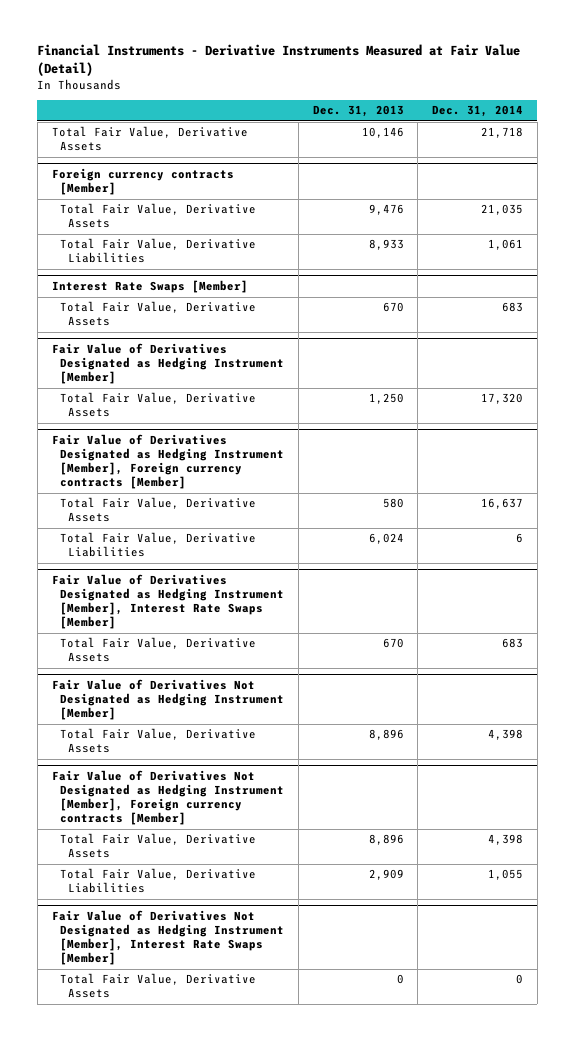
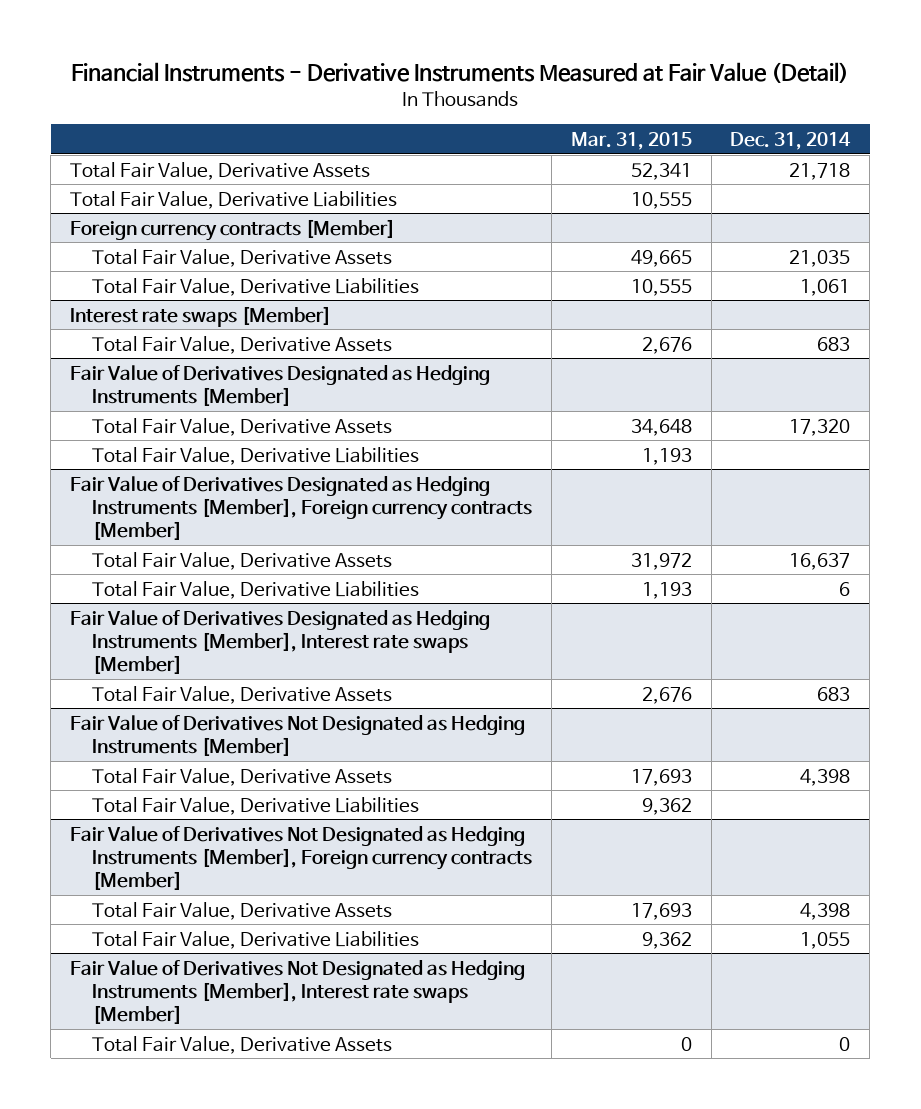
[312,105,404,118] Dec. 31, 2013 -> none
none -> [570,131,692,150] Mar. 31, 2015
none -> [70,190,398,209] Total Fair Value, Derivative Liabilities
[51,280,248,294] Interest Rate Swaps [Member] -> [70,305,332,327] Interest rate swaps [Member]
[51,343,284,385] Fair Value of Derivatives Designated as Hedging Instrument [Member] -> [70,364,491,406] Fair Value of Derivatives Designated as Hedging Instruments [Member]
none -> [91,446,419,465] Total Fair Value, Derivative Liabilities
[51,434,284,490] Fair Value of Derivatives Designated as Hedging Instrument [Member], Foreign currency contracts [Member] -> [70,475,532,541] Fair Value of Derivatives Designated as Hedging Instruments [Member], Foreign currency contracts [Member]
[51,574,284,630] Fair Value of Derivatives Designated as Hedging Instrument [Member], Interest Rate Swaps [Member] -> [70,609,491,675] Fair Value of Derivatives Designated as Hedging Instruments [Member], Interest rate swaps [Member]
[51,679,284,721] Fair Value of Derivatives Not Designated as Hedging Instrument [Member] -> [70,714,526,756] Fair Value of Derivatives Not Designated as Hedging Instruments [Member]
none -> [91,796,419,815] Total Fair Value, Derivative Liabilities
[51,770,284,826] Fair Value of Derivatives Not Designated as Hedging Instrument [Member], Foreign currency contracts [Member] -> [70,825,532,891] Fair Value of Derivatives Not Designated as Hedging Instruments [Member], Foreign currency contracts [Member]
[51,910,284,966] Fair Value of Derivatives Not Designated as Hedging Instrument [Member], Interest Rate Swaps [Member] -> [70,959,526,1025] Fair Value of Derivatives Not Designated as Hedging Instruments [Member], Interest rate swaps [Member]

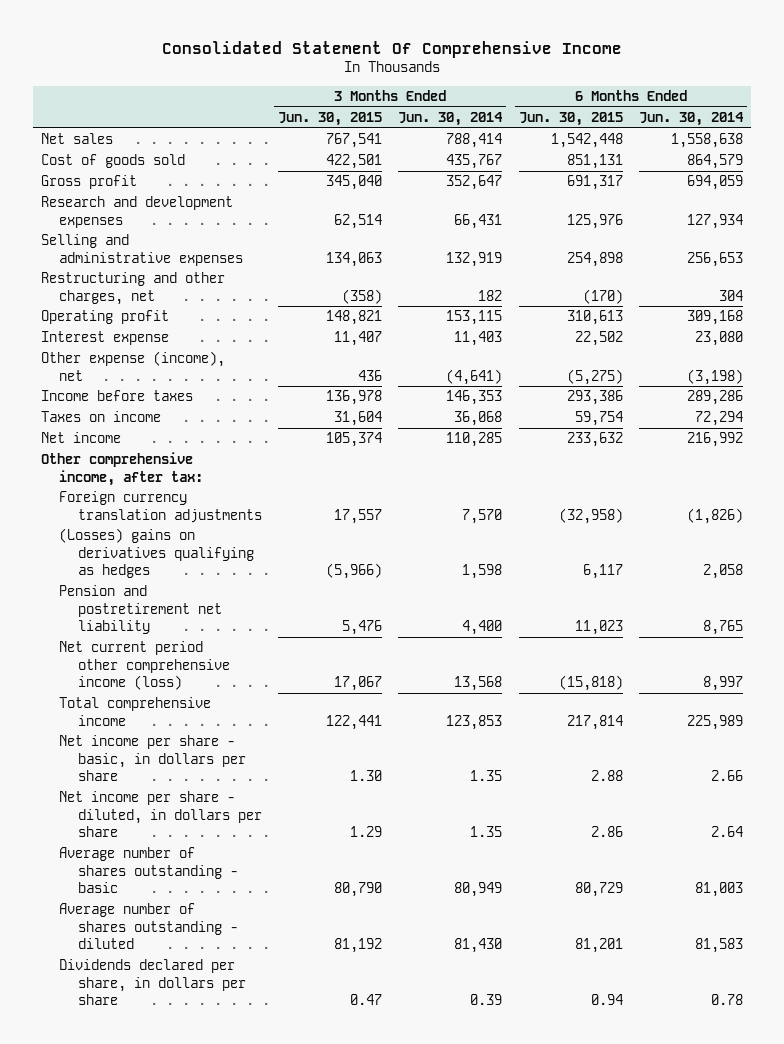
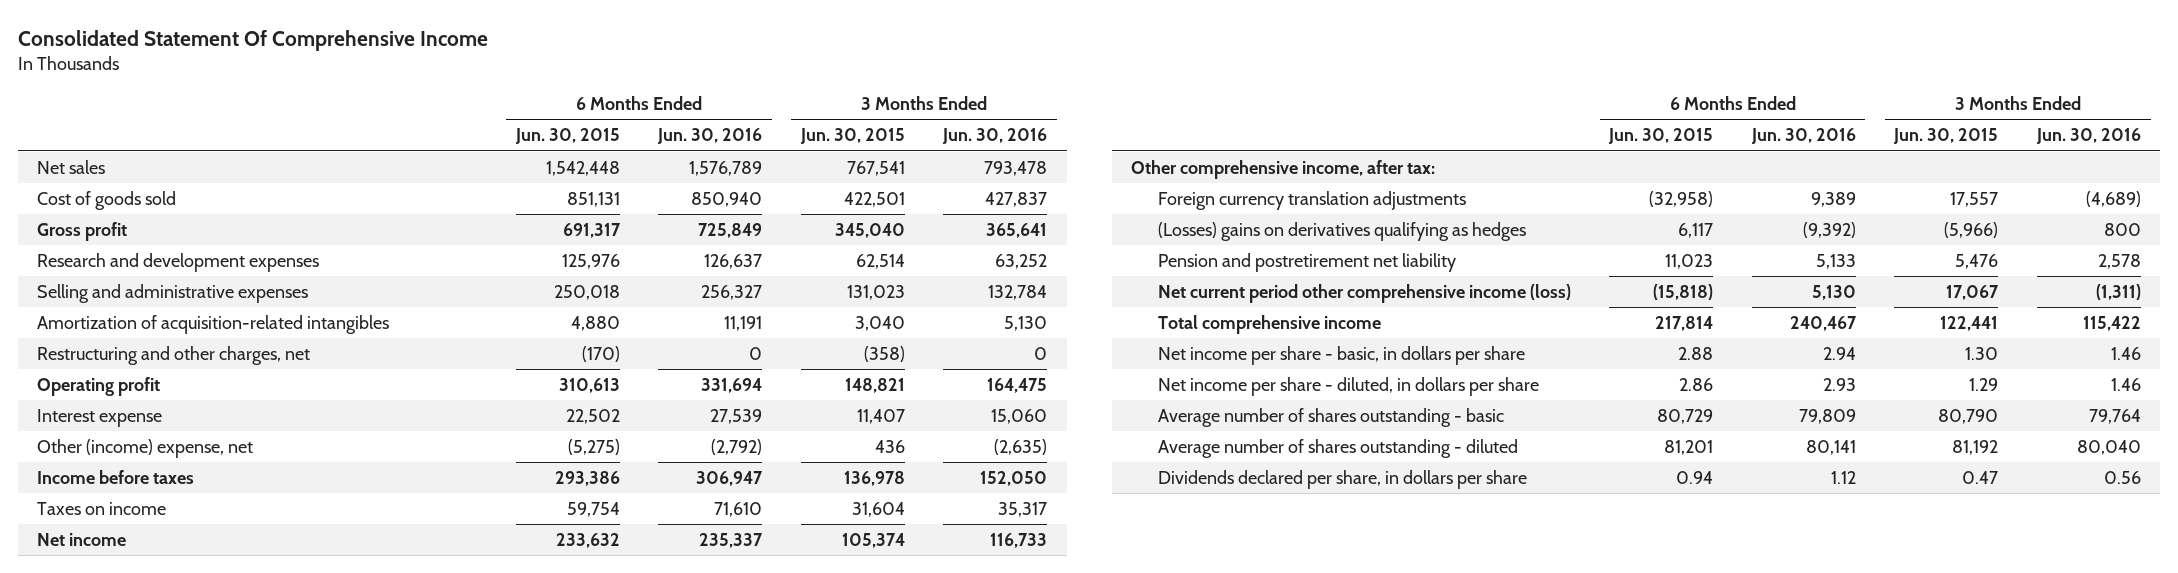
[398,111,504,126] Jun. 30, 2014 -> none
[638,111,744,126] Jun. 30, 2014 -> none
none -> [657,128,763,145] Jun. 30, 2016
none -> [942,128,1048,145] Jun. 30, 2016
[326,251,383,267] 134,063 -> [846,284,905,300] 131,023
[566,251,623,267] 254,898 -> [553,284,620,300] 250,018
none -> [37,314,390,334] Amortization of acquisition-related intangibles
[40,351,225,381] Other expense (income), net -> [37,438,254,458] Other (income) expense, net

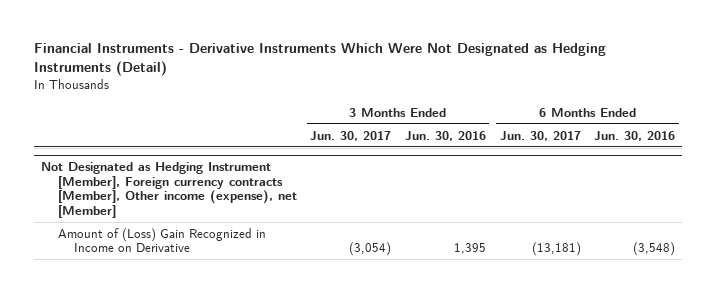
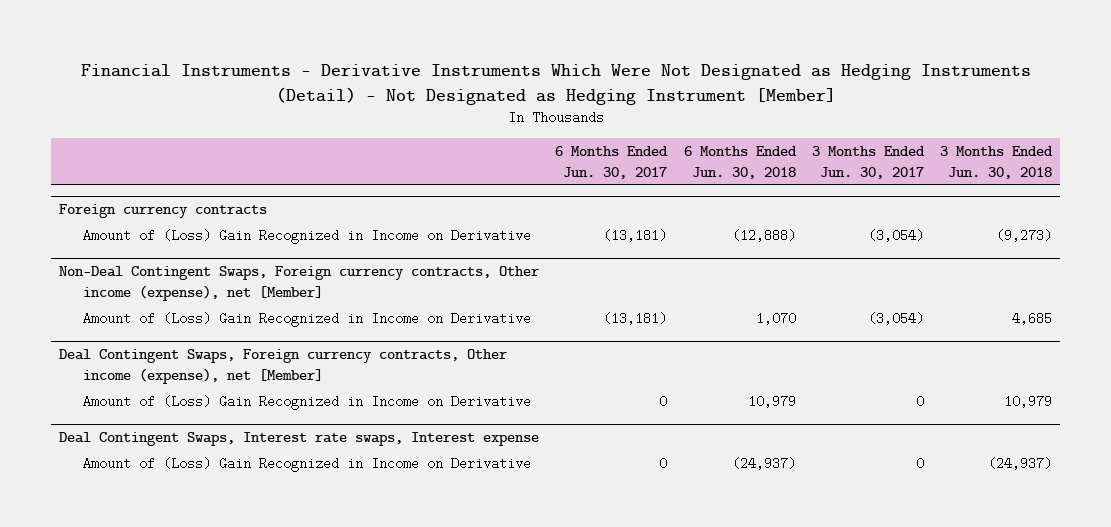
[33,43,606,77] Financial Instruments - Derivative Instruments Which Were Not Designated as Hedging Instruments (Detail) -> [80,63,1031,105] Financial Instruments - Derivative Instruments Which Were Not Designated as Hedging Instruments (Detail) - Not Designated as Hedging Instrument [Member]
[404,130,486,141] Jun. 30, 2016 -> none
[594,130,676,141] Jun. 30, 2016 -> none
none -> [683,145,797,179] 6 Months Ended Jun. 30, 2018
none -> [939,145,1053,179] 3 Months Ended Jun. 30, 2018
[40,162,297,219] Not Designated as Hedging Instrument [Member], Foreign currency contracts [Member], Other income (expense), net [Member] -> none
none -> [59,204,268,219] Foreign currency contracts
none -> [59,266,540,301] Non-Deal Contingent Swaps, Foreign currency contracts, Other income (expense), net [Member]
none -> [82,311,531,327] Amount of (Loss) Gain Recognized in Income on Derivative
none -> [59,349,508,384] Deal Contingent Swaps, Foreign currency contracts, Other income (expense), net [Member]
none -> [82,394,531,410] Amount of (Loss) Gain Recognized in Income on Derivative
none -> [59,432,540,447] Deal Contingent Swaps, Interest rate swaps, Interest expense
none -> [82,456,531,472] Amount of (Loss) Gain Recognized in Income on Derivative

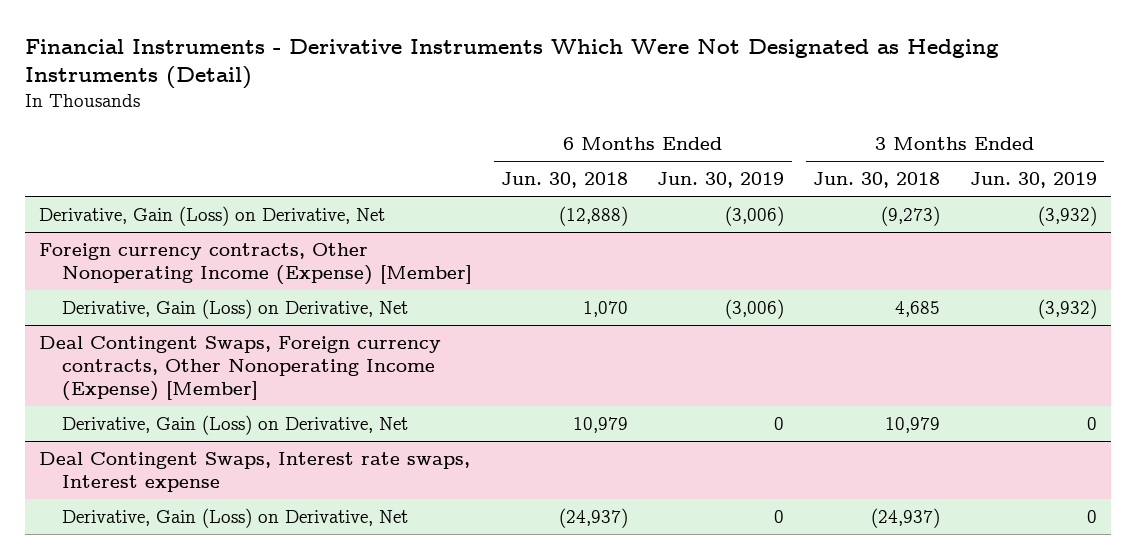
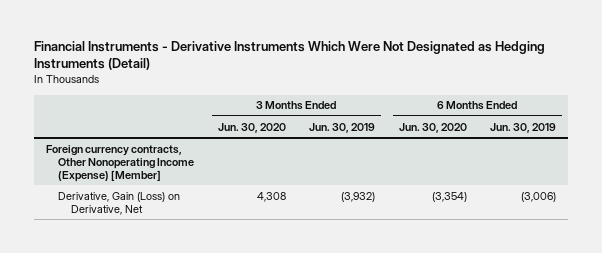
[501,172,629,189] Jun. 30, 2018 -> none
[813,172,941,189] Jun. 30, 2018 -> none
none -> [217,122,286,133] Jun. 30, 2020
none -> [398,122,467,133] Jun. 30, 2020
[39,206,386,227] Derivative, Gain (Loss) on Derivative, Net -> none
[39,336,442,401] Deal Contingent Swaps, Foreign currency contracts, Other Nonoperating Income (Expense) [Member] -> none
[61,415,408,436] Derivative, Gain (Loss) on Derivative, Net -> none
[39,452,471,492] Deal Contingent Swaps, Interest rate swaps, Interest expense -> none
[61,508,408,529] Derivative, Gain (Loss) on Derivative, Net -> none

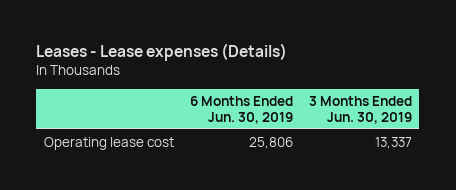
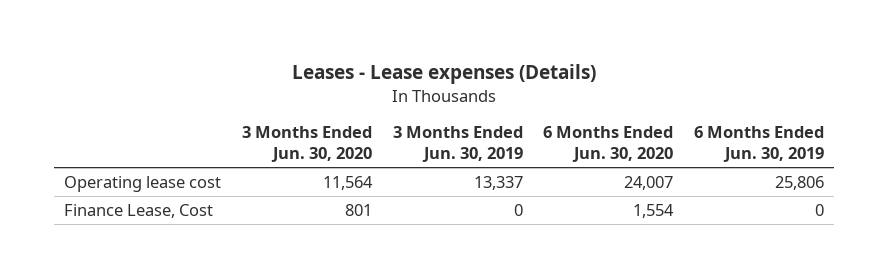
none -> [241,126,372,163] 3 Months Ended Jun. 30, 2020
none -> [543,126,674,163] 6 Months Ended Jun. 30, 2020
none -> [64,204,214,219] Finance Lease, Cost

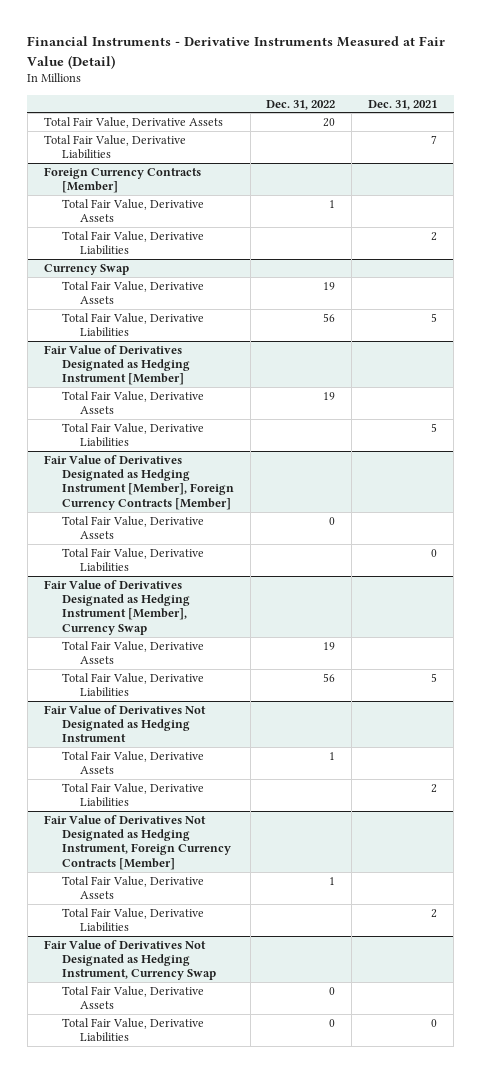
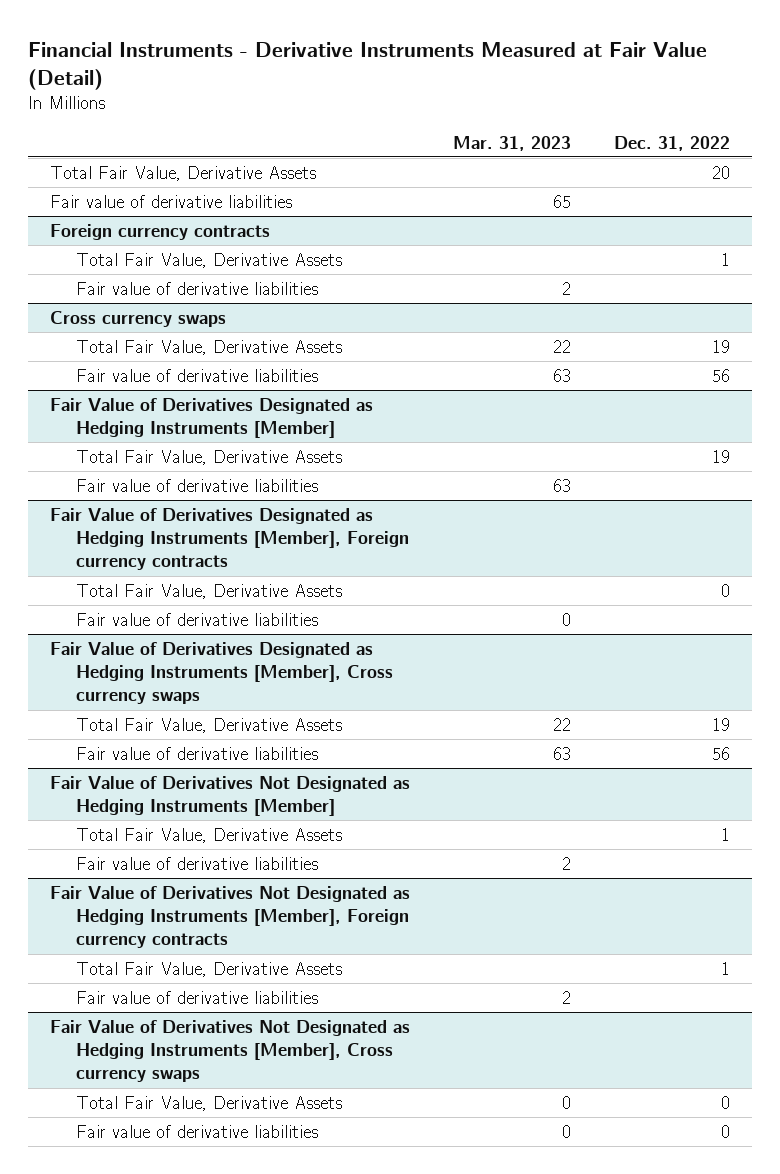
[368,99,438,110] Dec. 31, 2021 -> none
none -> [453,135,572,151] Mar. 31, 2023
[43,134,186,160] Total Fair Value, Derivative Liabilities -> [49,194,292,208] Fair value of derivative liabilities
[43,166,201,194] Foreign Currency Contracts [Member] -> [49,223,270,240] Foreign currency contracts
[61,230,204,256] Total Fair Value, Derivative Liabilities -> [75,281,318,295] Fair value of derivative liabilities
[43,263,129,275] Currency Swap -> [49,310,226,327] Cross currency swaps
[61,312,204,338] Total Fair Value, Derivative Liabilities -> [75,368,318,382] Fair value of derivative liabilities
[43,344,190,386] Fair Value of Derivatives Designated as Hedging Instrument [Member] -> [49,397,373,439] Fair Value of Derivatives Designated as Hedging Instruments [Member]
[61,422,204,448] Total Fair Value, Derivative Liabilities -> [75,478,318,492] Fair value of derivative liabilities
[43,454,234,510] Fair Value of Derivatives Designated as Hedging Instrument [Member], Foreign Currency Contracts [Member] -> [49,507,409,571] Fair Value of Derivatives Designated as Hedging Instruments [Member], Foreign currency contracts
[61,547,204,573] Total Fair Value, Derivative Liabilities -> [75,612,318,626] Fair value of derivative liabilities
[43,579,190,635] Fair Value of Derivatives Designated as Hedging Instrument [Member], Currency Swap -> [49,641,393,705] Fair Value of Derivatives Designated as Hedging Instruments [Member], Cross currency swaps
[61,672,204,698] Total Fair Value, Derivative Liabilities -> [75,746,318,760] Fair value of derivative liabilities
[43,704,206,743] Fair Value of Derivatives Not Designated as Hedging Instrument -> [49,775,410,817] Fair Value of Derivatives Not Designated as Hedging Instruments [Member]
[61,782,204,808] Total Fair Value, Derivative Liabilities -> [75,856,318,870] Fair value of derivative liabilities
[43,814,231,870] Fair Value of Derivatives Not Designated as Hedging Instrument, Foreign Currency Contracts [Member] -> [49,885,410,949] Fair Value of Derivatives Not Designated as Hedging Instruments [Member], Foreign currency contracts
[61,907,204,933] Total Fair Value, Derivative Liabilities -> [75,990,318,1004] Fair value of derivative liabilities
[43,939,216,981] Fair Value of Derivatives Not Designated as Hedging Instrument, Currency Swap -> [49,1019,410,1083] Fair Value of Derivatives Not Designated as Hedging Instruments [Member], Cross currency swaps
[61,1017,204,1043] Total Fair Value, Derivative Liabilities -> [75,1124,318,1138] Fair value of derivative liabilities

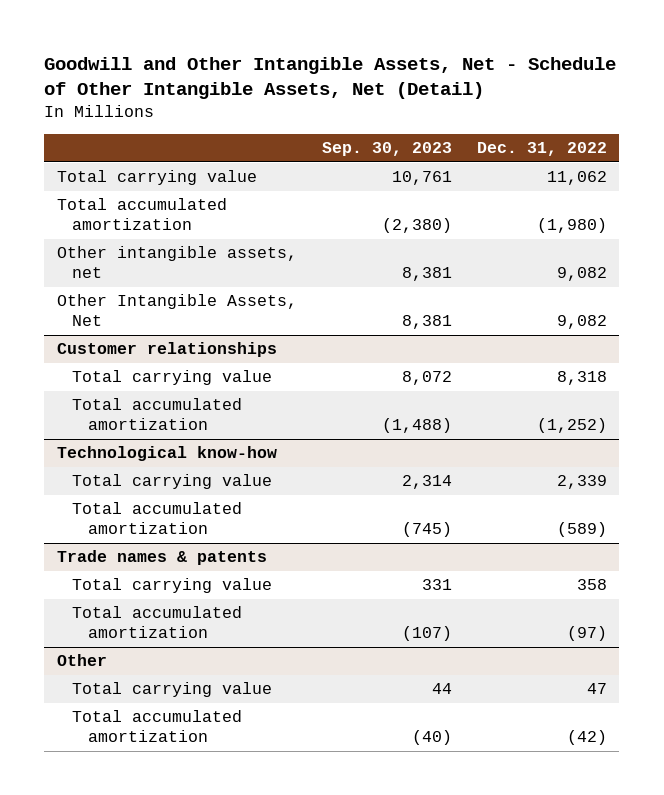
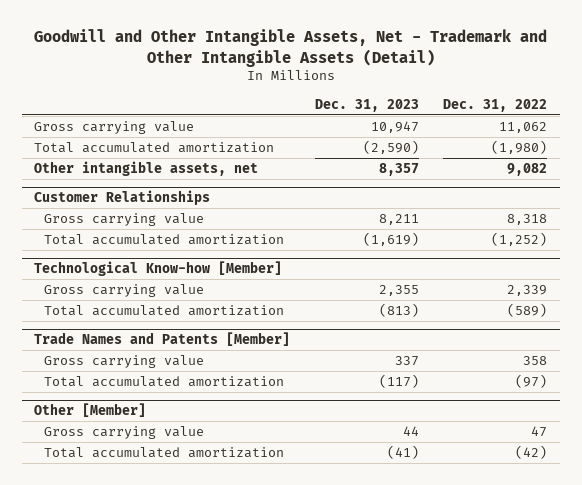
[44,56,617,100] Goodwill and Other Intangible Assets, Net - Schedule of Other Intangible Assets, Net (Detail) -> [33,29,547,67] Goodwill and Other Intangible Assets, Net - Trademark and Other Intangible Assets (Detail)
[321,142,452,157] Sep. 30, 2023 -> none
none -> [314,98,419,112] Dec. 31, 2023
[56,170,257,186] Total carrying value -> [34,121,195,135] Gross carrying value
[56,294,297,327] Other Intangible Assets, Net -> none
[56,342,277,358] Customer relationships -> [34,190,211,206] Customer Relationships
[72,370,273,386] Total carrying value -> [44,213,205,227] Gross carrying value
[56,446,277,462] Technological know-how -> [34,261,283,277] Technological Know-how [Member]
[72,474,273,490] Total carrying value -> [44,284,205,298] Gross carrying value
[56,550,267,566] Trade names & patents -> [34,332,291,347] Trade Names and Patents [Member]
[72,578,273,594] Total carrying value -> [44,355,205,369] Gross carrying value
[56,654,107,667] Other -> [34,403,147,418] Other [Member]
[72,682,273,698] Total carrying value -> [44,426,205,440] Gross carrying value

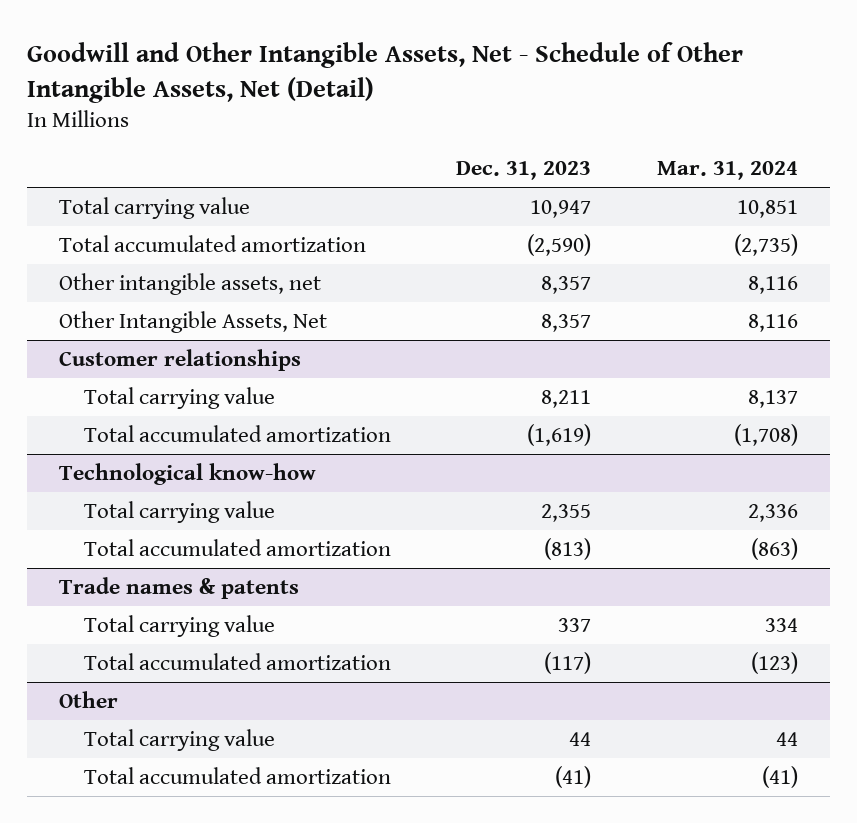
[33,29,547,67] Goodwill and Other Intangible Assets, Net - Trademark and Other Intangible Assets (Detail) -> [26,41,743,103] Goodwill and Other Intangible Assets, Net - Schedule of Other Intangible Assets, Net (Detail)
[443,98,548,112] Dec. 31, 2022 -> none
none -> [656,161,798,181] Mar. 31, 2024
[34,121,195,135] Gross carrying value -> [59,196,251,219] Total carrying value
none -> [59,310,328,333] Other Intangible Assets, Net
[34,190,211,206] Customer Relationships -> [59,348,302,371] Customer relationships
[44,213,205,227] Gross carrying value -> [83,386,275,409] Total carrying value
[34,261,283,277] Technological Know-how [Member] -> [59,462,317,485] Technological know-how
[44,284,205,298] Gross carrying value -> [83,500,275,523] Total carrying value
[34,332,291,347] Trade Names and Patents [Member] -> [59,576,300,599] Trade names & patents
[44,355,205,369] Gross carrying value -> [83,614,275,637] Total carrying value
[34,403,147,418] Other [Member] -> [59,690,119,708] Other
[44,426,205,440] Gross carrying value -> [83,728,275,751] Total carrying value

